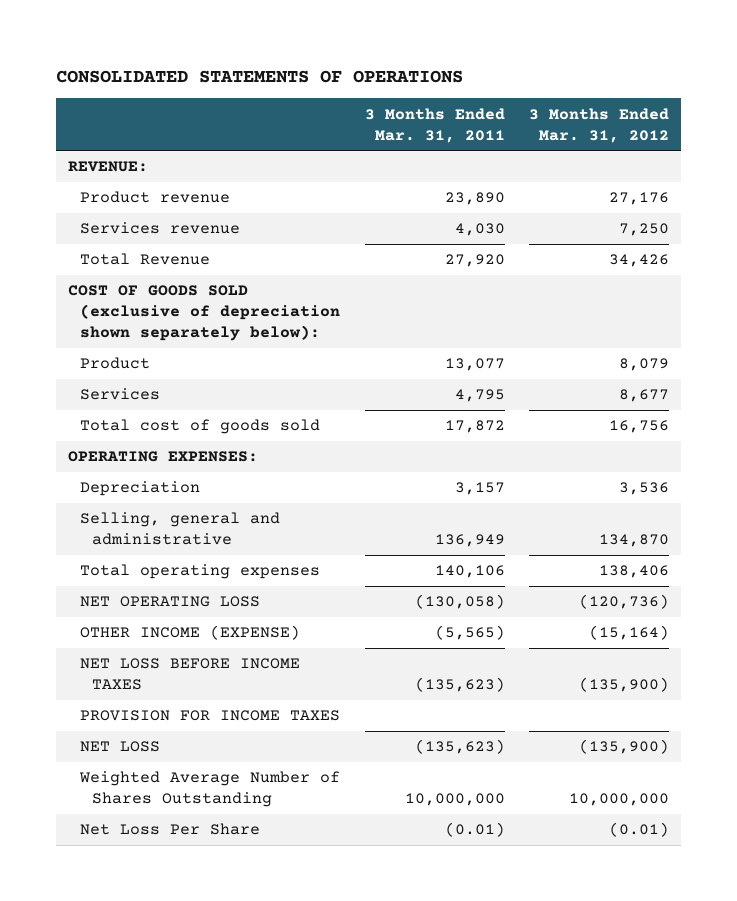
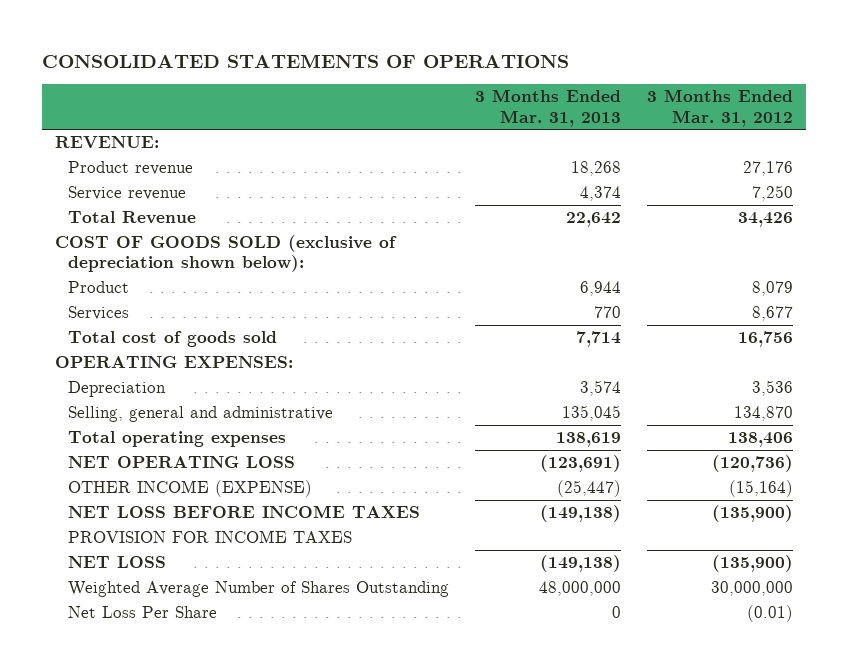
[364,107,505,143] 3 Months Ended Mar. 31, 2011 -> none
none -> [474,89,621,127] 3 Months Ended Mar. 31, 2013
[80,222,241,235] Services revenue -> [67,186,186,201] Service revenue
[68,285,341,341] COST OF GOODS SOLD (exclusive of depreciation shown separately below): -> [55,235,398,273] COST OF GOODS SOLD (exclusive of depreciation shown below):
[569,793,670,807] 10,000,000 -> [711,581,794,597] 30,000,000

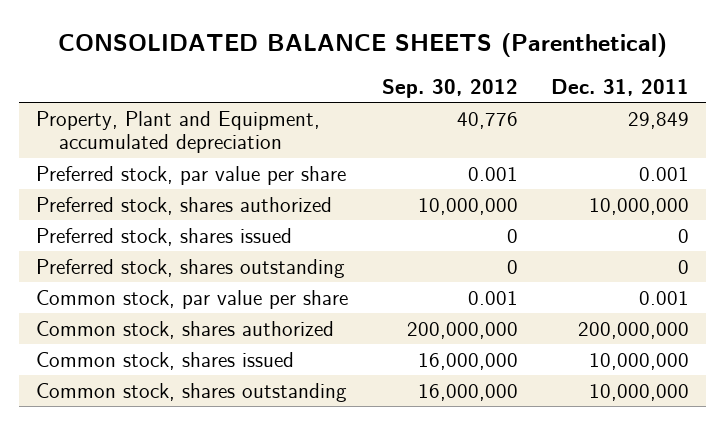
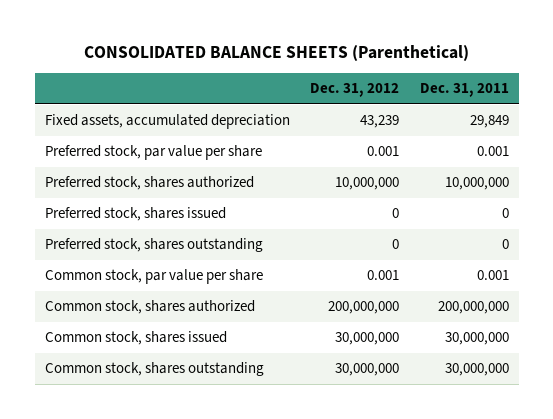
[381,78,518,98] Sep. 30, 2012 -> none
none -> [310,83,400,98] Dec. 31, 2012
[35,110,320,154] Property, Plant and Equipment, accumulated depreciation -> [44,114,290,130] Fixed assets, accumulated depreciation
[589,352,690,370] 10,000,000 -> [444,332,509,346] 30,000,000
[589,383,690,401] 10,000,000 -> [444,363,509,377] 30,000,000

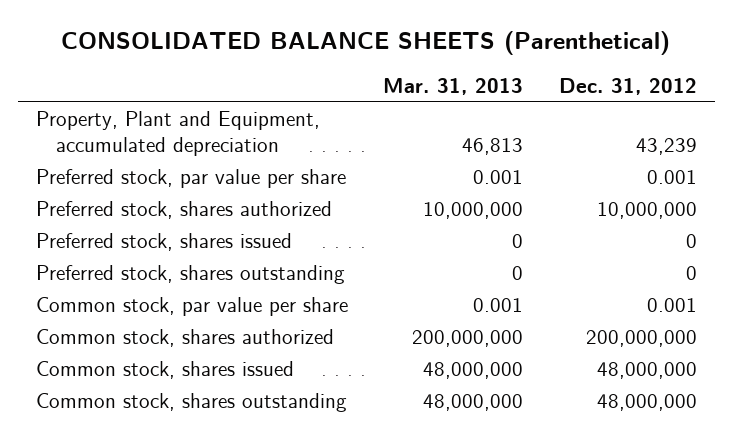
[419,83,509,98] Dec. 31, 2011 -> none
none -> [383,77,524,95] Mar. 31, 2013
[44,114,290,130] Fixed assets, accumulated depreciation -> [35,111,320,156] Property, Plant and Equipment, accumulated depreciation
[335,332,400,346] 30,000,000 -> [596,362,697,380] 48,000,000
[335,363,400,377] 30,000,000 -> [596,394,697,412] 48,000,000

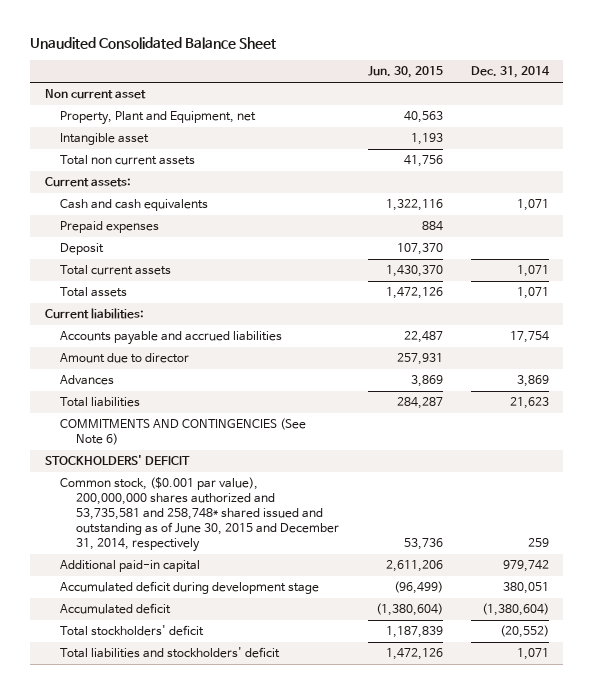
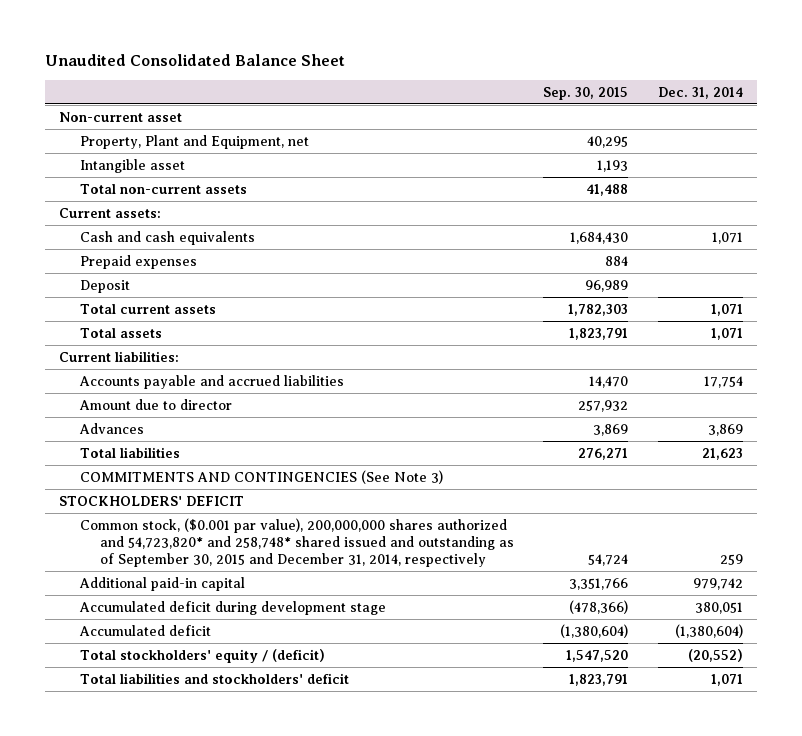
[367,66,443,79] Jun. 30, 2015 -> none
none -> [543,86,629,100] Sep. 30, 2015
[44,89,146,100] Non current asset -> [59,111,183,122] Non-current asset
[60,155,196,166] Total non current assets -> [79,183,247,194] Total non-current assets
[60,418,307,446] COMMITMENTS AND CONTINGENCIES (See Note 6) -> [79,469,443,484] COMMITMENTS AND CONTINGENCIES (See Note 3)
[60,477,340,552] Common stock, ($0.001 par value), 200,000,000 shares authorized and 53,735,581 and 258,748* shared issued and outstanding as of June 30, 2015 and December 31, 2014, respectively -> [79,517,515,567] Common stock, ($0.001 par value), 200,000,000 shares authorized and 54,723,820* and 258,748* shared issued and outstanding as of September 30, 2015 and December 31, 2014, respectively
[60,625,205,637] Total stockholders' deficit -> [79,648,325,663] Total stockholders' equity / (deficit)

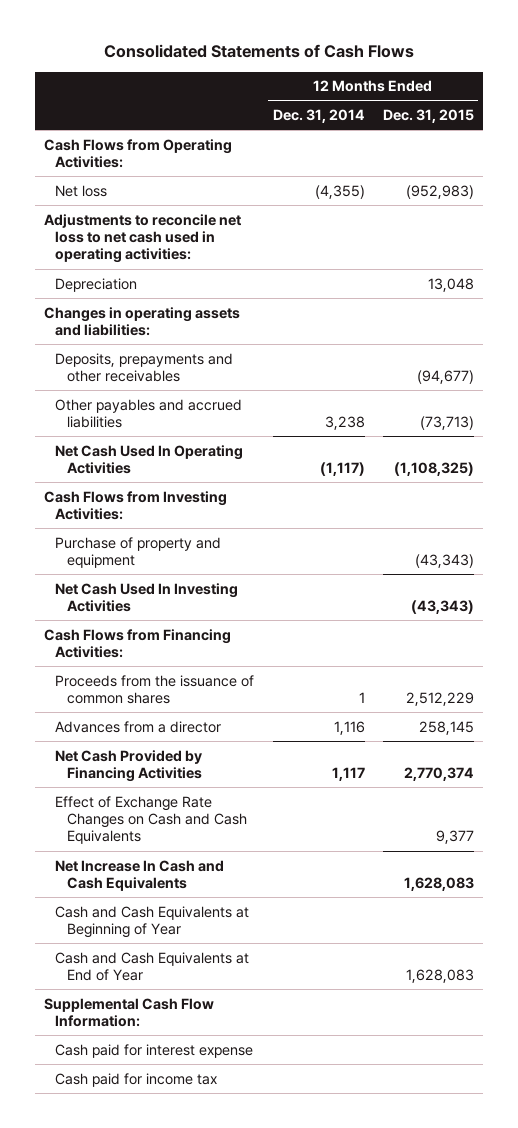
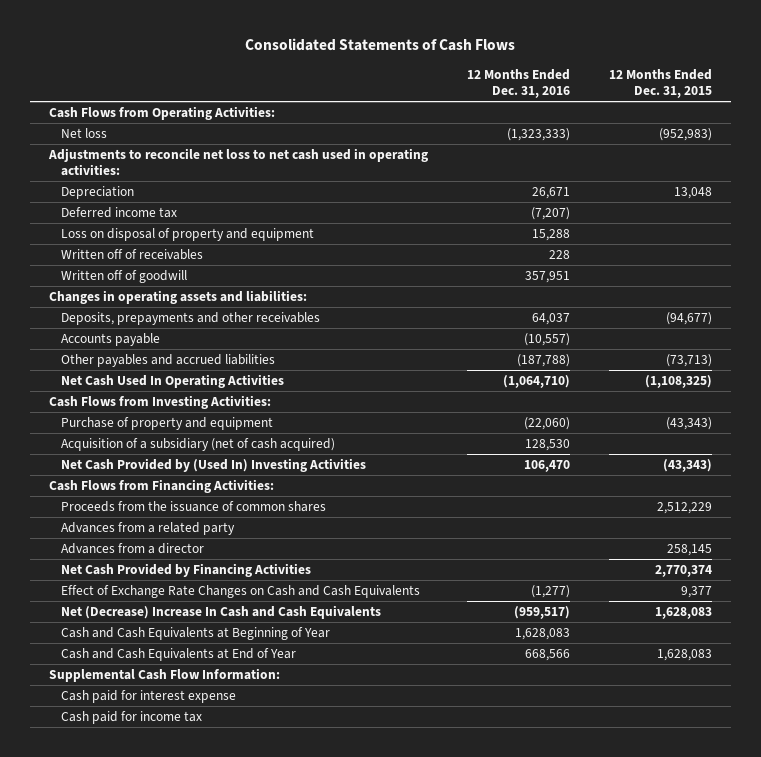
[272,109,365,124] Dec. 31, 2014 -> none
none -> [466,68,570,98] 12 Months Ended Dec. 31, 2016
none -> [61,206,178,218] Deferred income tax
none -> [61,227,315,241] Loss on disposal of property and equipment
none -> [61,248,204,260] Written off of receivables
none -> [61,269,188,283] Written off of goodwill
none -> [61,332,161,346] Accounts payable
none -> [61,437,336,451] Acquisition of a subsidiary (net of cash acquired)
[55,582,239,613] Net Cash Used In Investing Activities -> [61,457,367,472] Net Cash Provided by (Used In) Investing Activities
none -> [61,521,236,535] Advances from a related party
[55,859,225,892] Net Increase In Cash and Cash Equivalents -> [61,604,382,619] Net (Decrease) Increase In Cash and Cash Equivalents

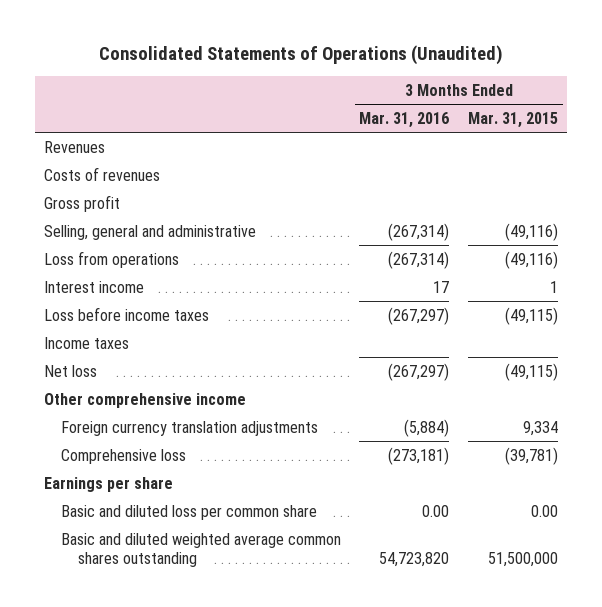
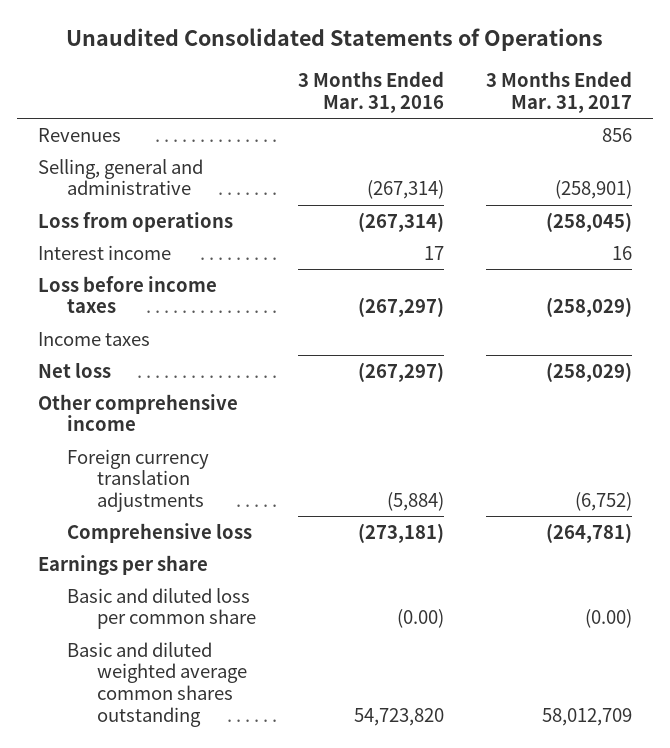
[99,45,504,66] Consolidated Statements of Operations (Unaudited) -> [66,28,604,52] Unaudited Consolidated Statements of Operations
[467,112,558,129] Mar. 31, 2015 -> none
none -> [485,71,632,114] 3 Months Ended Mar. 31, 2017
[44,166,161,181] Costs of revenues -> none
[44,194,121,212] Gross profit -> none
[422,504,450,517] 0.00 -> [396,609,444,629] (0.00)

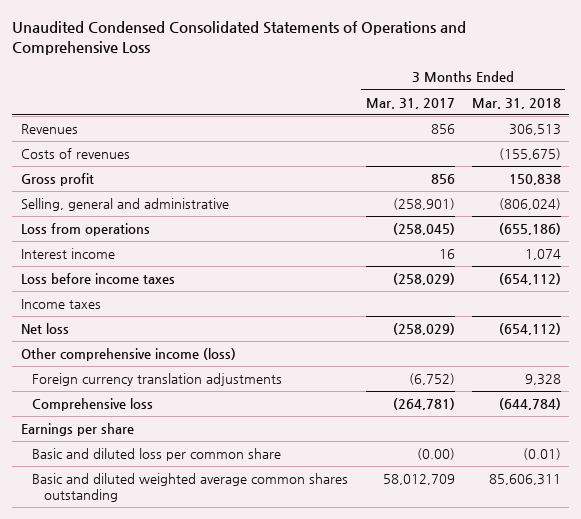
[66,28,604,52] Unaudited Consolidated Statements of Operations -> [12,21,467,55] Unaudited Condensed Consolidated Statements of Operations and Comprehensive Loss
[297,71,444,114] 3 Months Ended Mar. 31, 2016 -> none
none -> [471,97,561,109] Mar. 31, 2018
none -> [20,147,130,159] Costs of revenues
none -> [20,172,94,186] Gross profit
[38,393,239,432] Other comprehensive income -> [20,347,236,361] Other comprehensive income (loss)

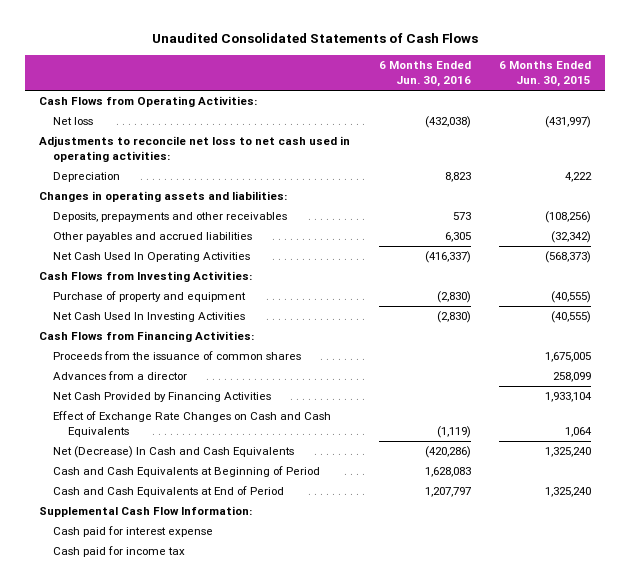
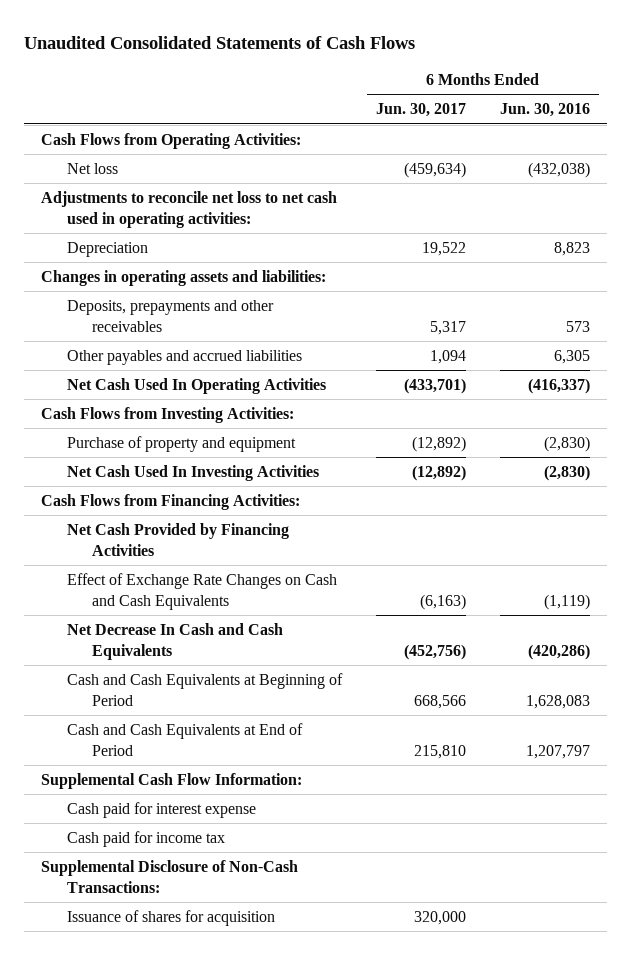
[498,61,591,88] 6 Months Ended Jun. 30, 2015 -> none
none -> [375,103,466,118] Jun. 30, 2017
[53,351,302,361] Proceeds from the issuance of common shares -> none
[53,371,188,381] Advances from a director -> none
[53,446,295,459] Net (Decrease) In Cash and Cash Equivalents -> [66,622,283,660] Net Decrease In Cash and Cash Equivalents
none -> [41,859,299,893] Supplemental Disclosure of Non-Cash Transactions:
none -> [66,909,275,926] Issuance of shares for acquisition

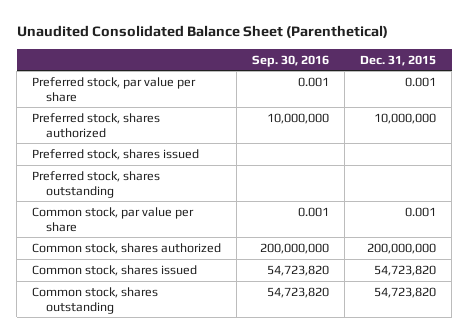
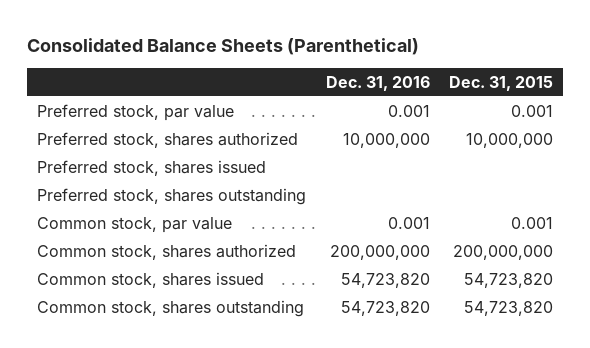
[16,25,388,39] Unaudited Consolidated Balance Sheet (Parenthetical) -> [27,37,420,55] Consolidated Balance Sheets (Parenthetical)
[252,54,330,67] Sep. 30, 2016 -> none
none -> [325,75,430,91] Dec. 31, 2016
[32,76,197,102] Preferred stock, par value per share -> [37,103,235,121] Preferred stock, par value
[32,206,195,232] Common stock, par value per share -> [37,216,233,233] Common stock, par value

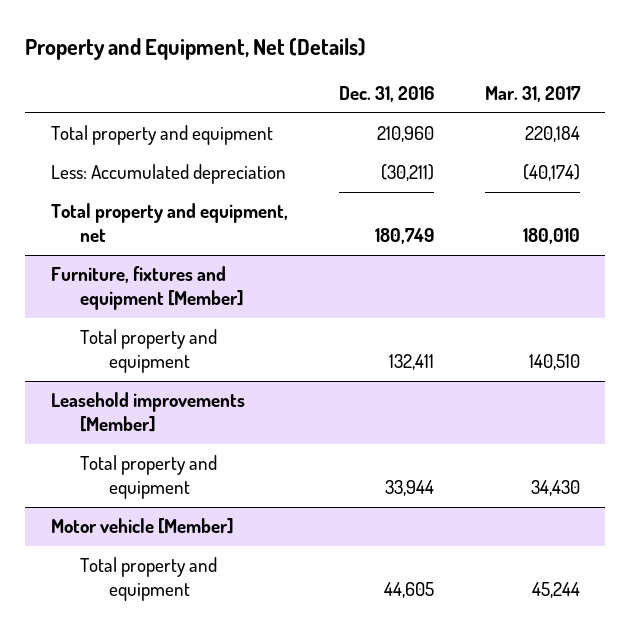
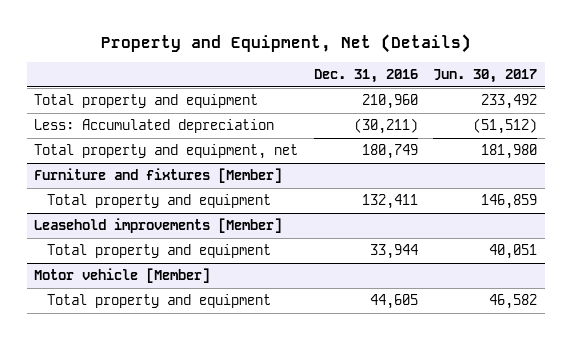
[484,86,581,103] Mar. 31, 2017 -> none
none -> [433,69,538,84] Jun. 30, 2017
[50,266,244,311] Furniture, fixtures and equipment [Member] -> [34,168,283,184] Furniture and fixtures [Member]

